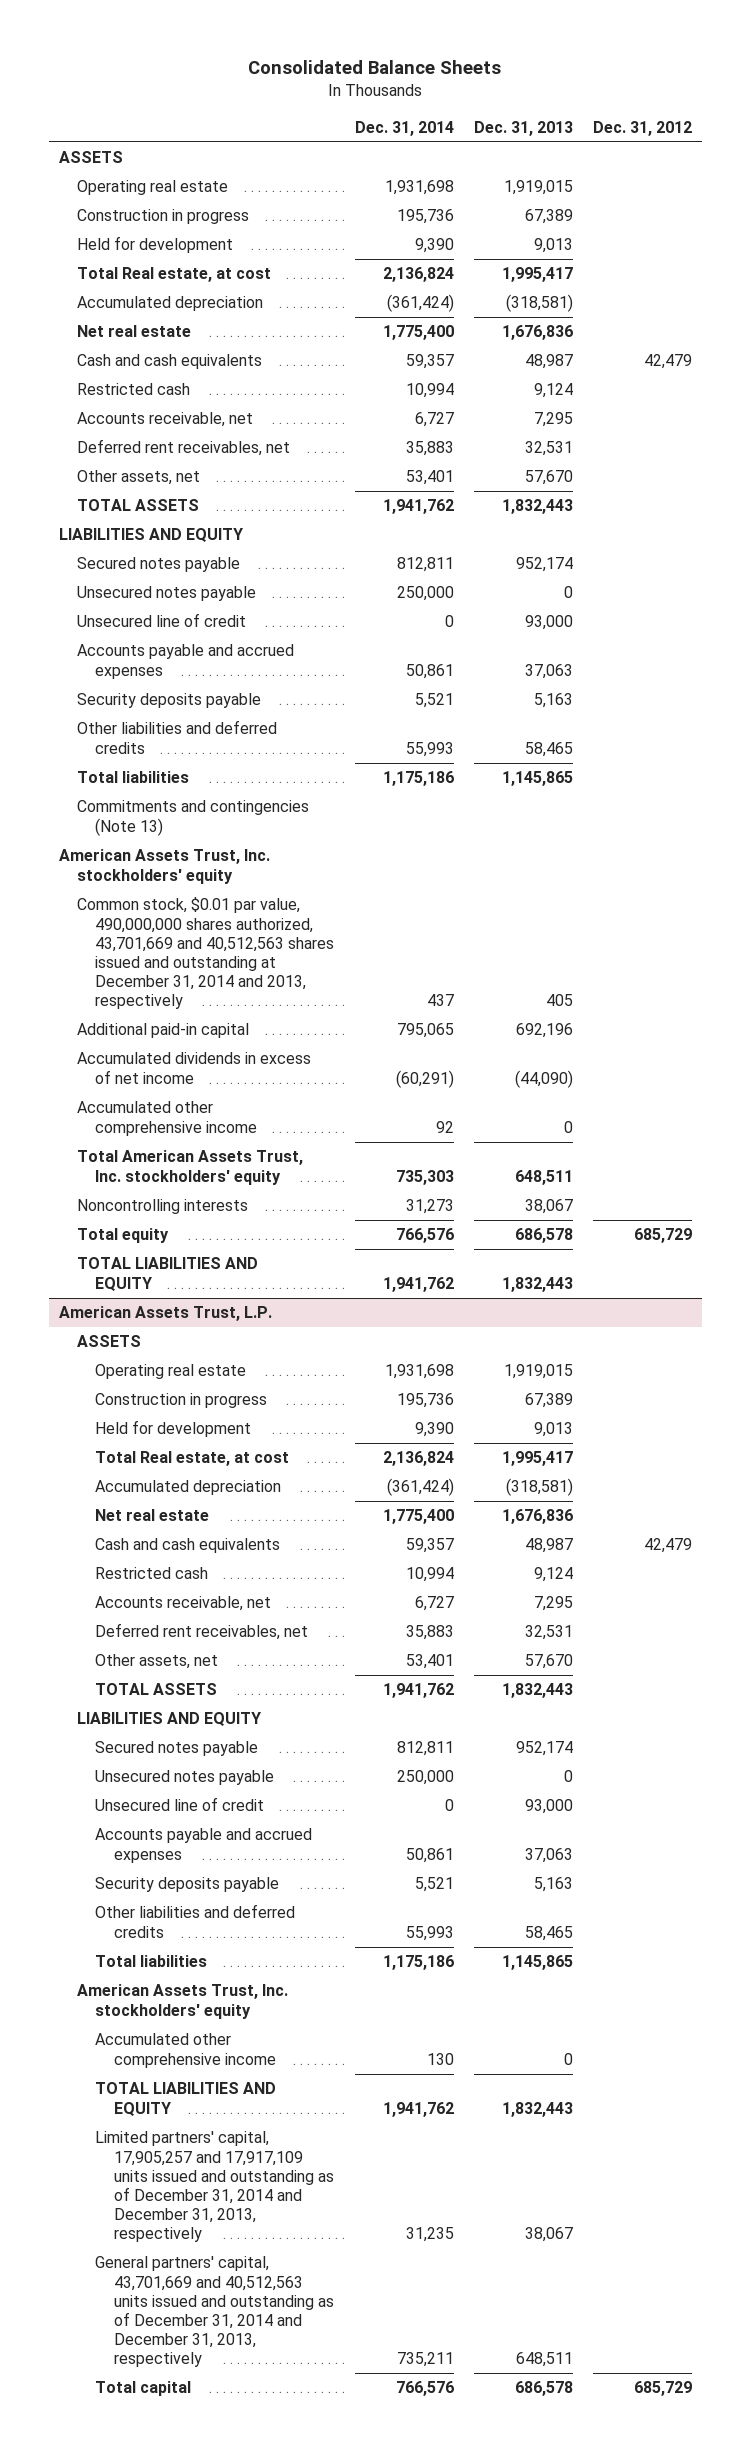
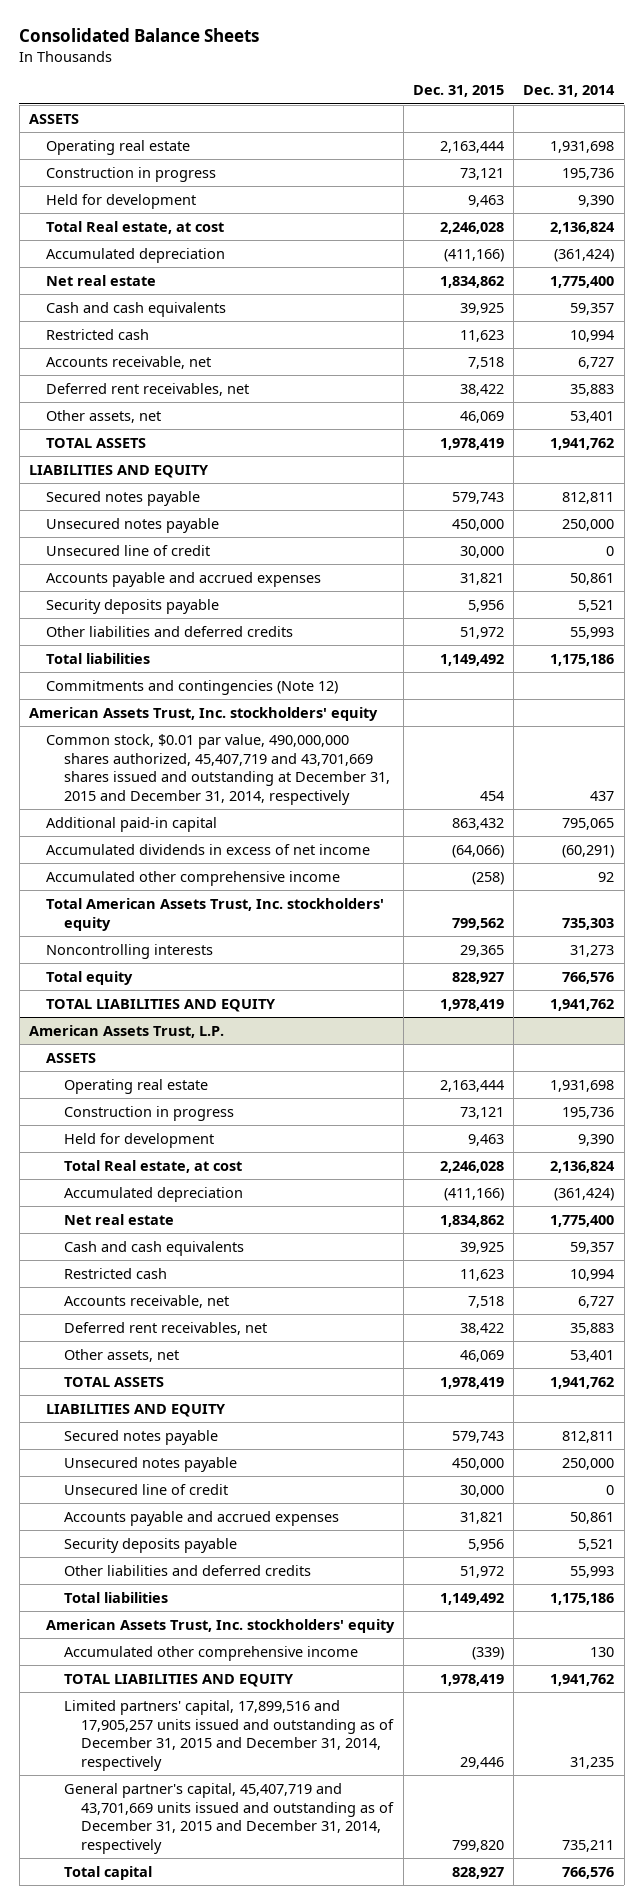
[473,120,573,136] Dec. 31, 2013 -> none
[592,120,692,136] Dec. 31, 2012 -> none
none -> [413,85,505,98] Dec. 31, 2015
[77,800,310,836] Commitments and contingencies (Note 13) -> [46,679,339,695] Commitments and contingencies (Note 12)
[77,897,335,1010] Common stock, $0.01 par value, 490,000,000 shares authorized, 43,701,669 and 40,512,563 shares issued and outstanding at December 31, 2014 and 2013, respectively -> [46,733,390,805] Common stock, $0.01 par value, 490,000,000 shares authorized, 45,407,719 and 43,701,669 shares issued and outstanding at December 31, 2015 and December 31, 2014, respectively
[95,2131,334,2243] Limited partners' capital, 17,905,257 and 17,917,109 units issued and outstanding as of December 31, 2014 and December 31, 2013, respectively -> [63,1699,395,1771] Limited partners' capital, 17,899,516 and 17,905,257 units issued and outstanding as of December 31, 2015 and December 31, 2014, respectively
[95,2256,334,2368] General partners' capital, 43,701,669 and 40,512,563 units issued and outstanding as of December 31, 2014 and December 31, 2013, respectively -> [63,1782,395,1854] General partner's capital, 45,407,719 and 43,701,669 units issued and outstanding as of December 31, 2015 and December 31, 2014, respectively

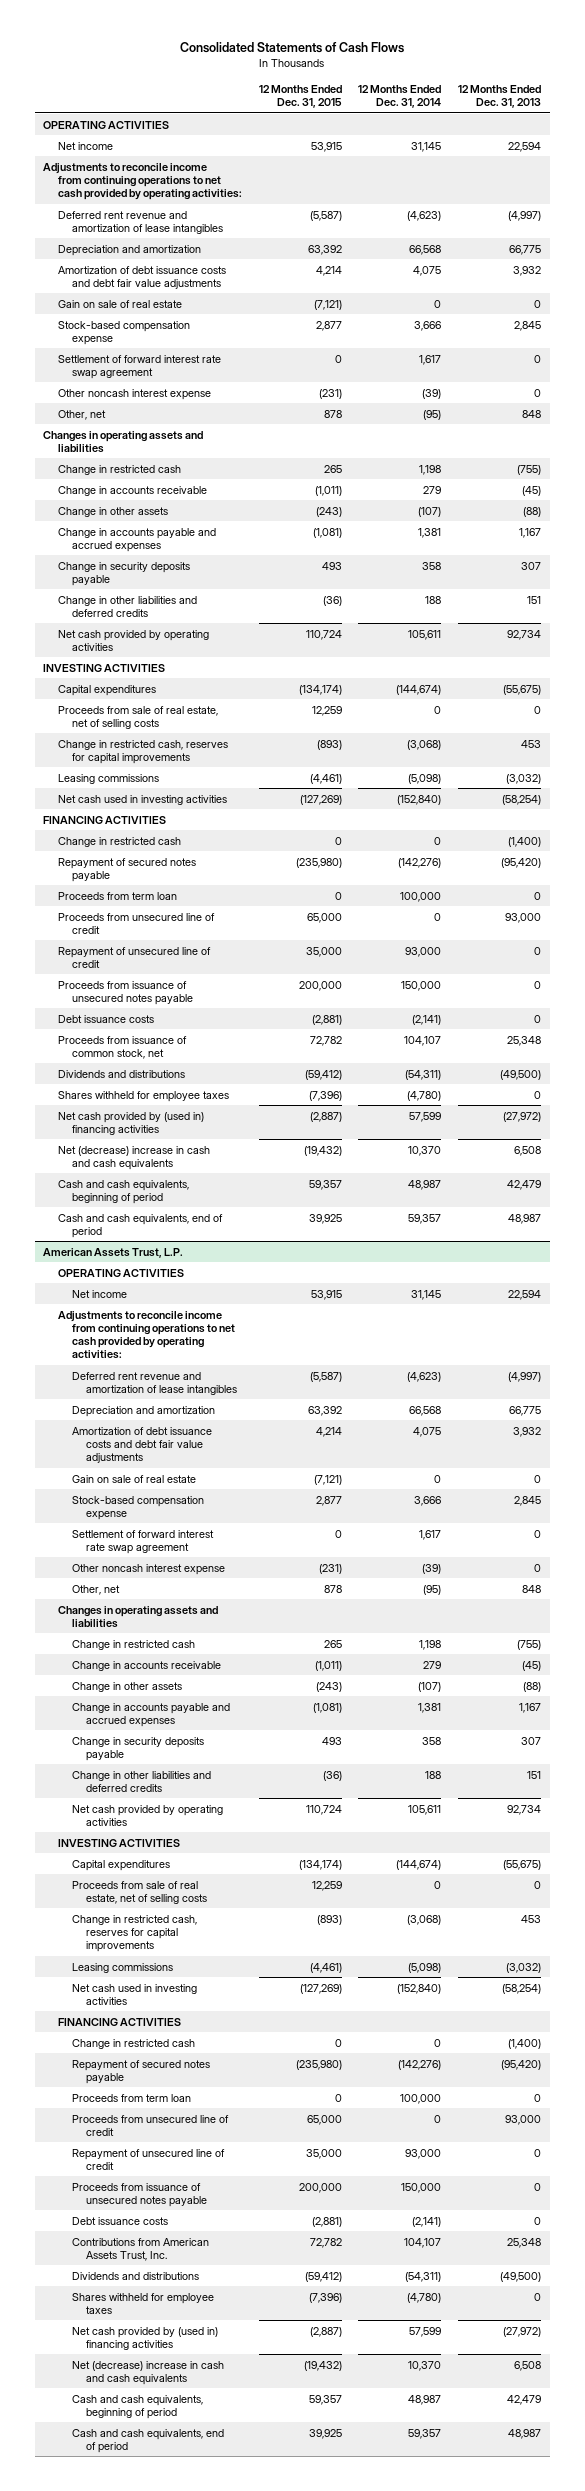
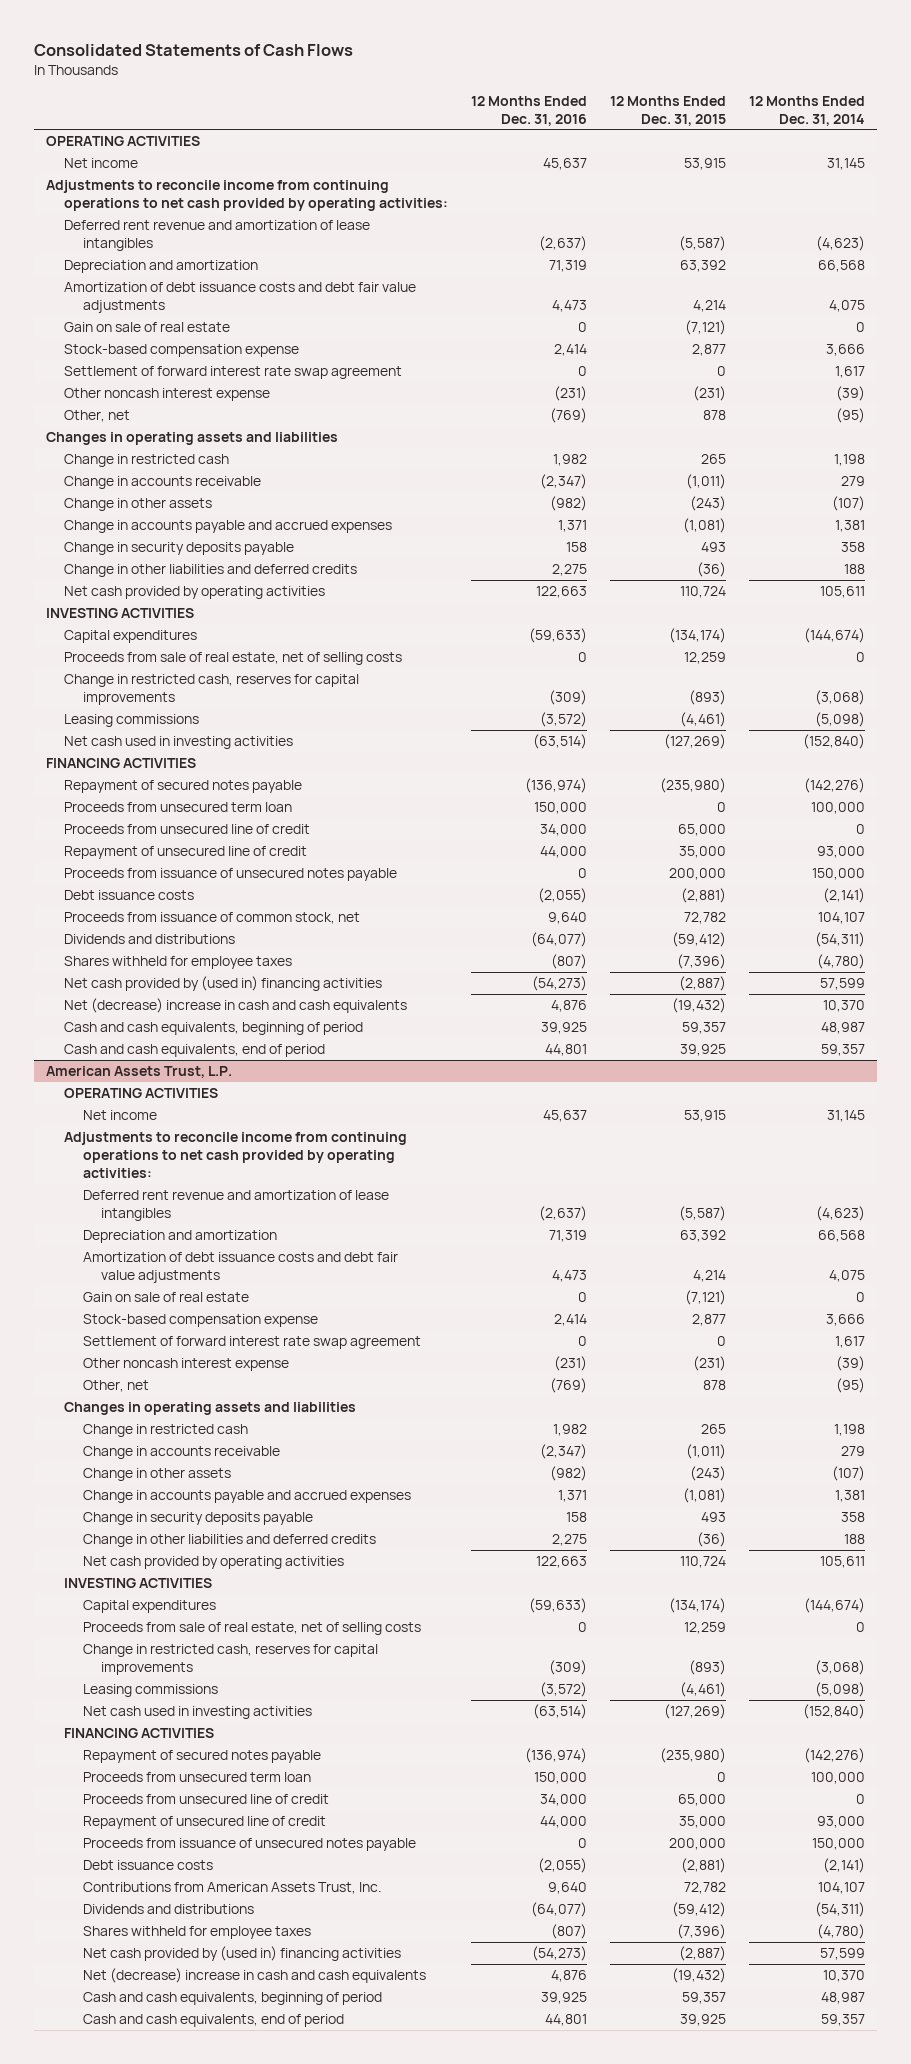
[458,84,542,108] 12 Months Ended Dec. 31, 2013 -> none
none -> [471,95,588,126] 12 Months Ended Dec. 31, 2016
[57,836,181,847] Change in restricted cash -> none
[57,891,177,900] Proceeds from term loan -> [64,802,293,813] Proceeds from unsecured term loan
[71,2038,195,2049] Change in restricted cash -> none
[71,2093,191,2102] Proceeds from term loan -> [82,1772,311,1783] Proceeds from unsecured term loan

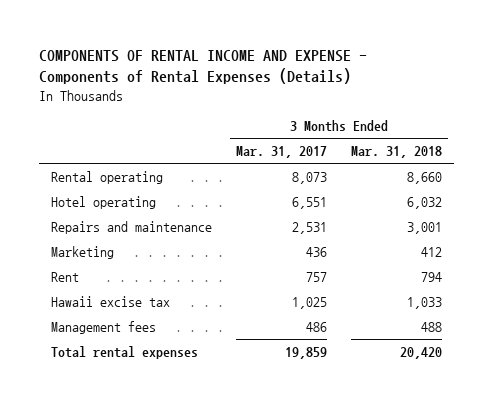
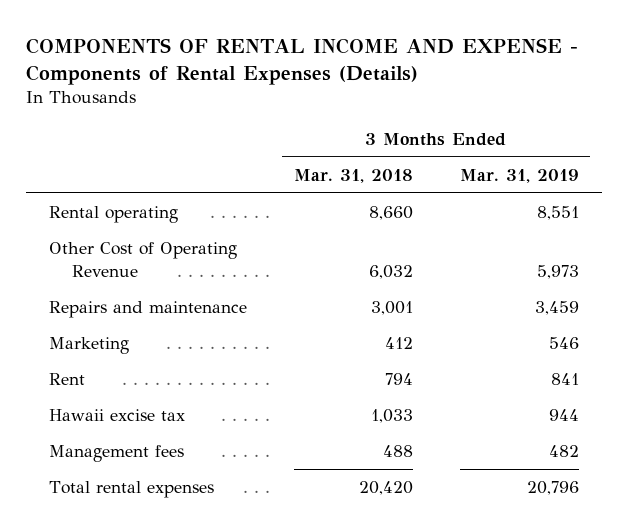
[235,146,327,159] Mar. 31, 2017 -> none
none -> [459,168,579,183] Mar. 31, 2019
[50,195,156,209] Hotel operating -> [48,242,237,277] Other Cost of Operating Revenue

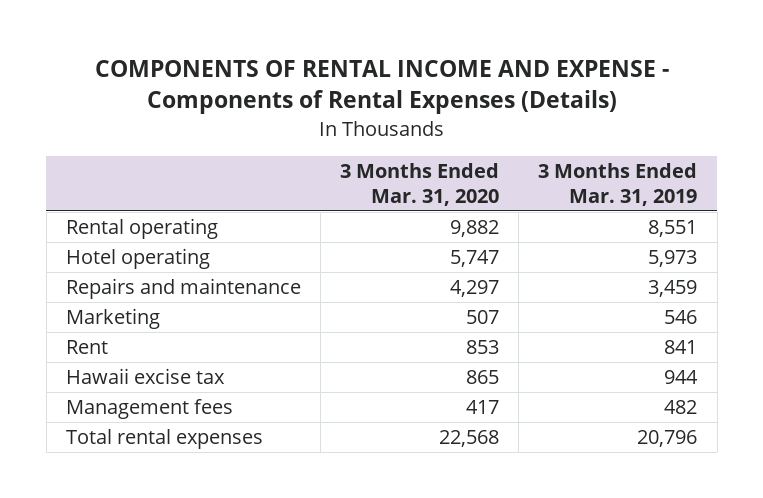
[293,168,413,183] Mar. 31, 2018 -> none
none -> [340,162,500,206] 3 Months Ended Mar. 31, 2020
[48,242,237,277] Other Cost of Operating Revenue -> [65,248,210,270] Hotel operating

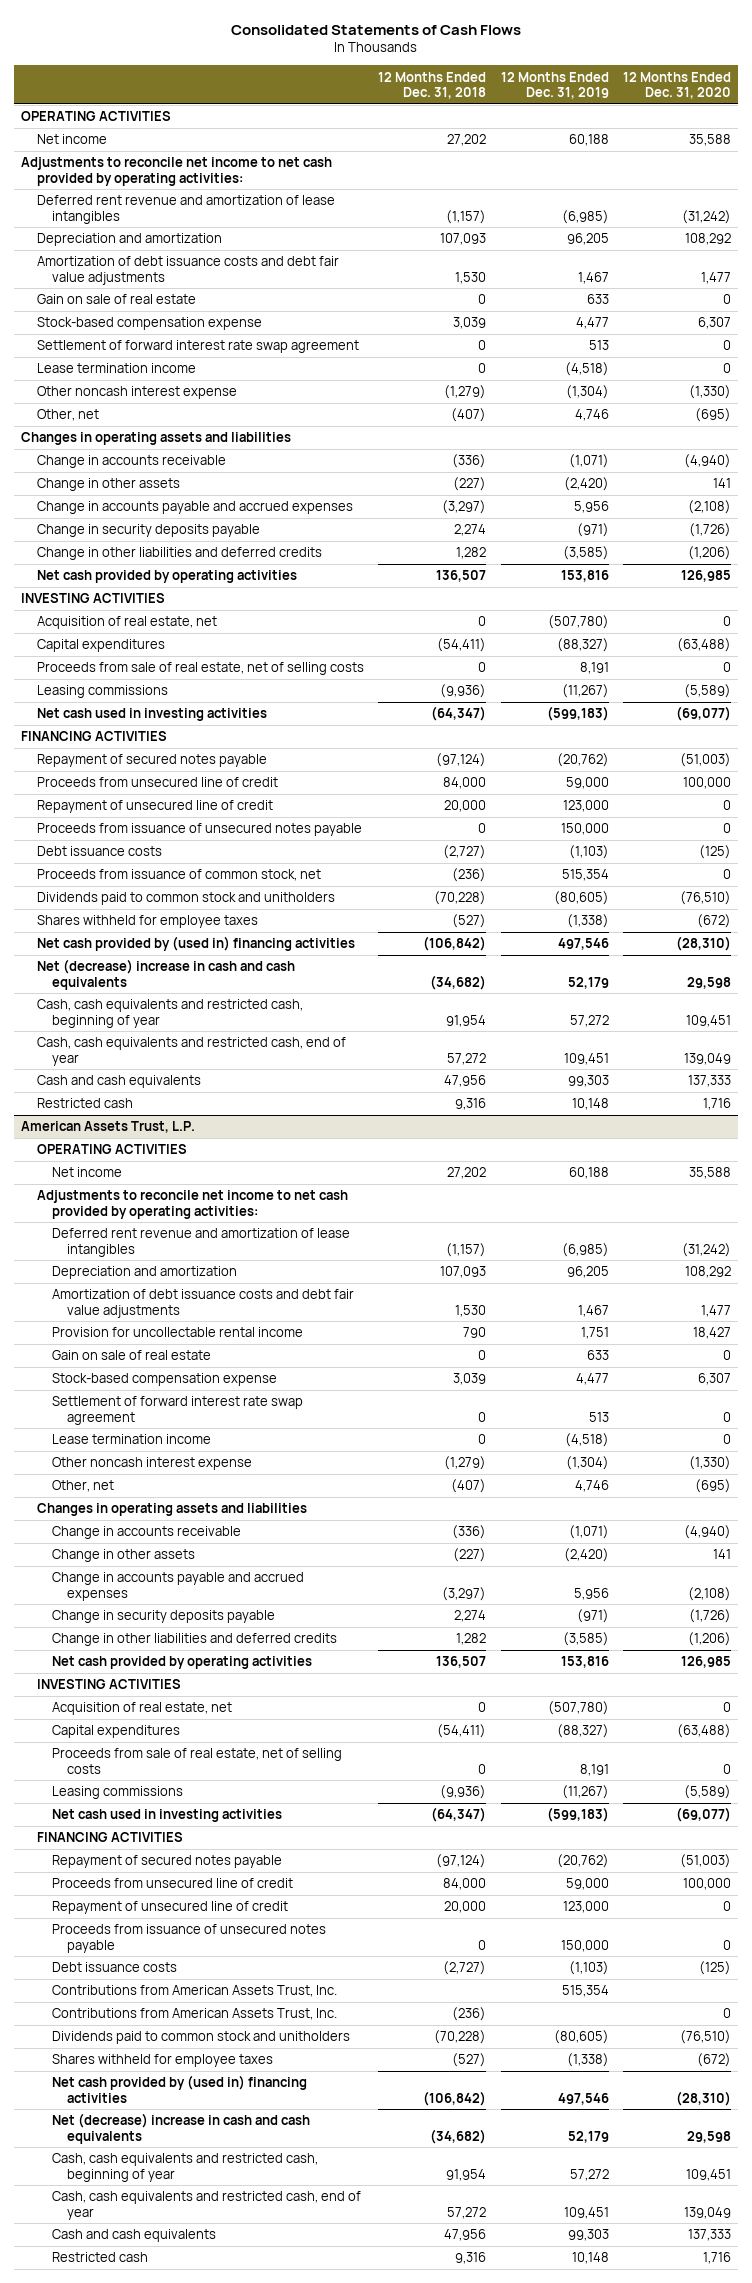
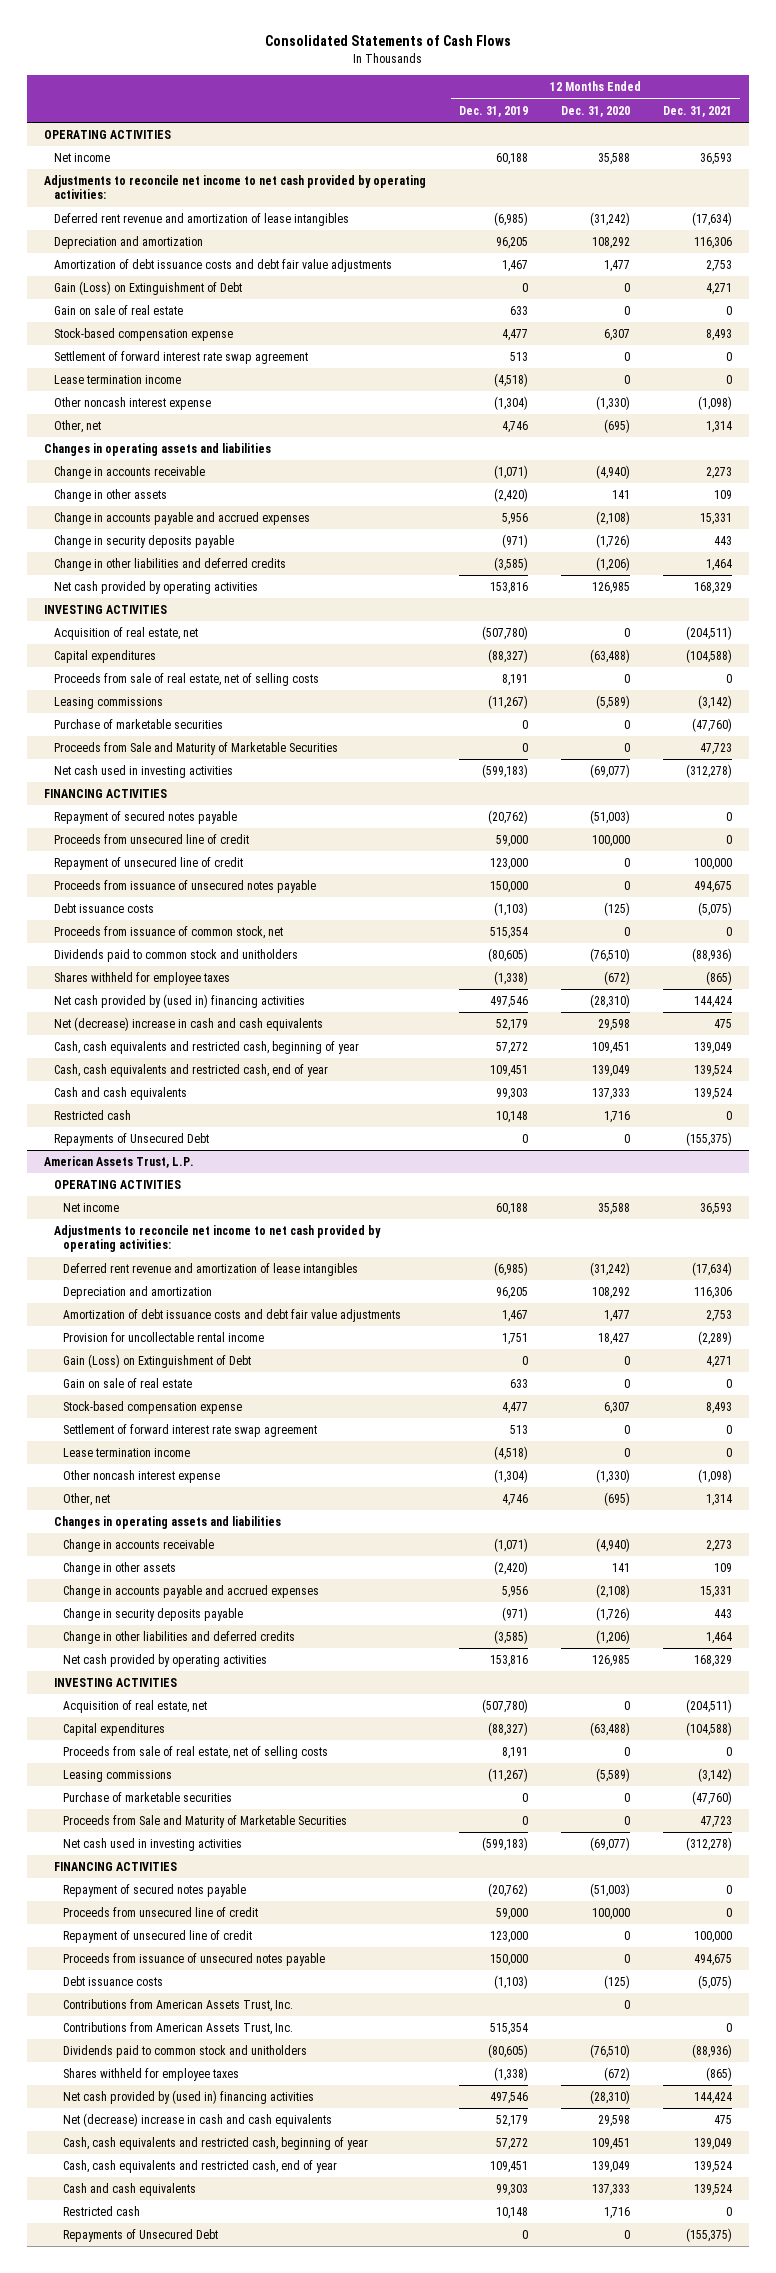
[378,71,487,99] 12 Months Ended Dec. 31, 2018 -> none
none -> [663,105,733,117] Dec. 31, 2021
none -> [53,281,242,296] Gain (Loss) on Extinguishment of Debt
none -> [53,719,223,730] Purchase of marketable securities
none -> [53,742,338,756] Proceeds from Sale and Maturity of Marketable Securities
none -> [53,1133,209,1147] Repayments of Unsecured Debt
none -> [63,1354,252,1369] Gain (Loss) on Extinguishment of Debt
none -> [63,1792,233,1803] Purchase of marketable securities
none -> [63,1815,348,1829] Proceeds from Sale and Maturity of Marketable Securities
[51,1985,337,1998] Contributions from American Assets Trust, Inc. -> [63,2022,294,2036] Contributions from American Assets Trust, Inc.
none -> [63,2229,219,2243] Repayments of Unsecured Debt

